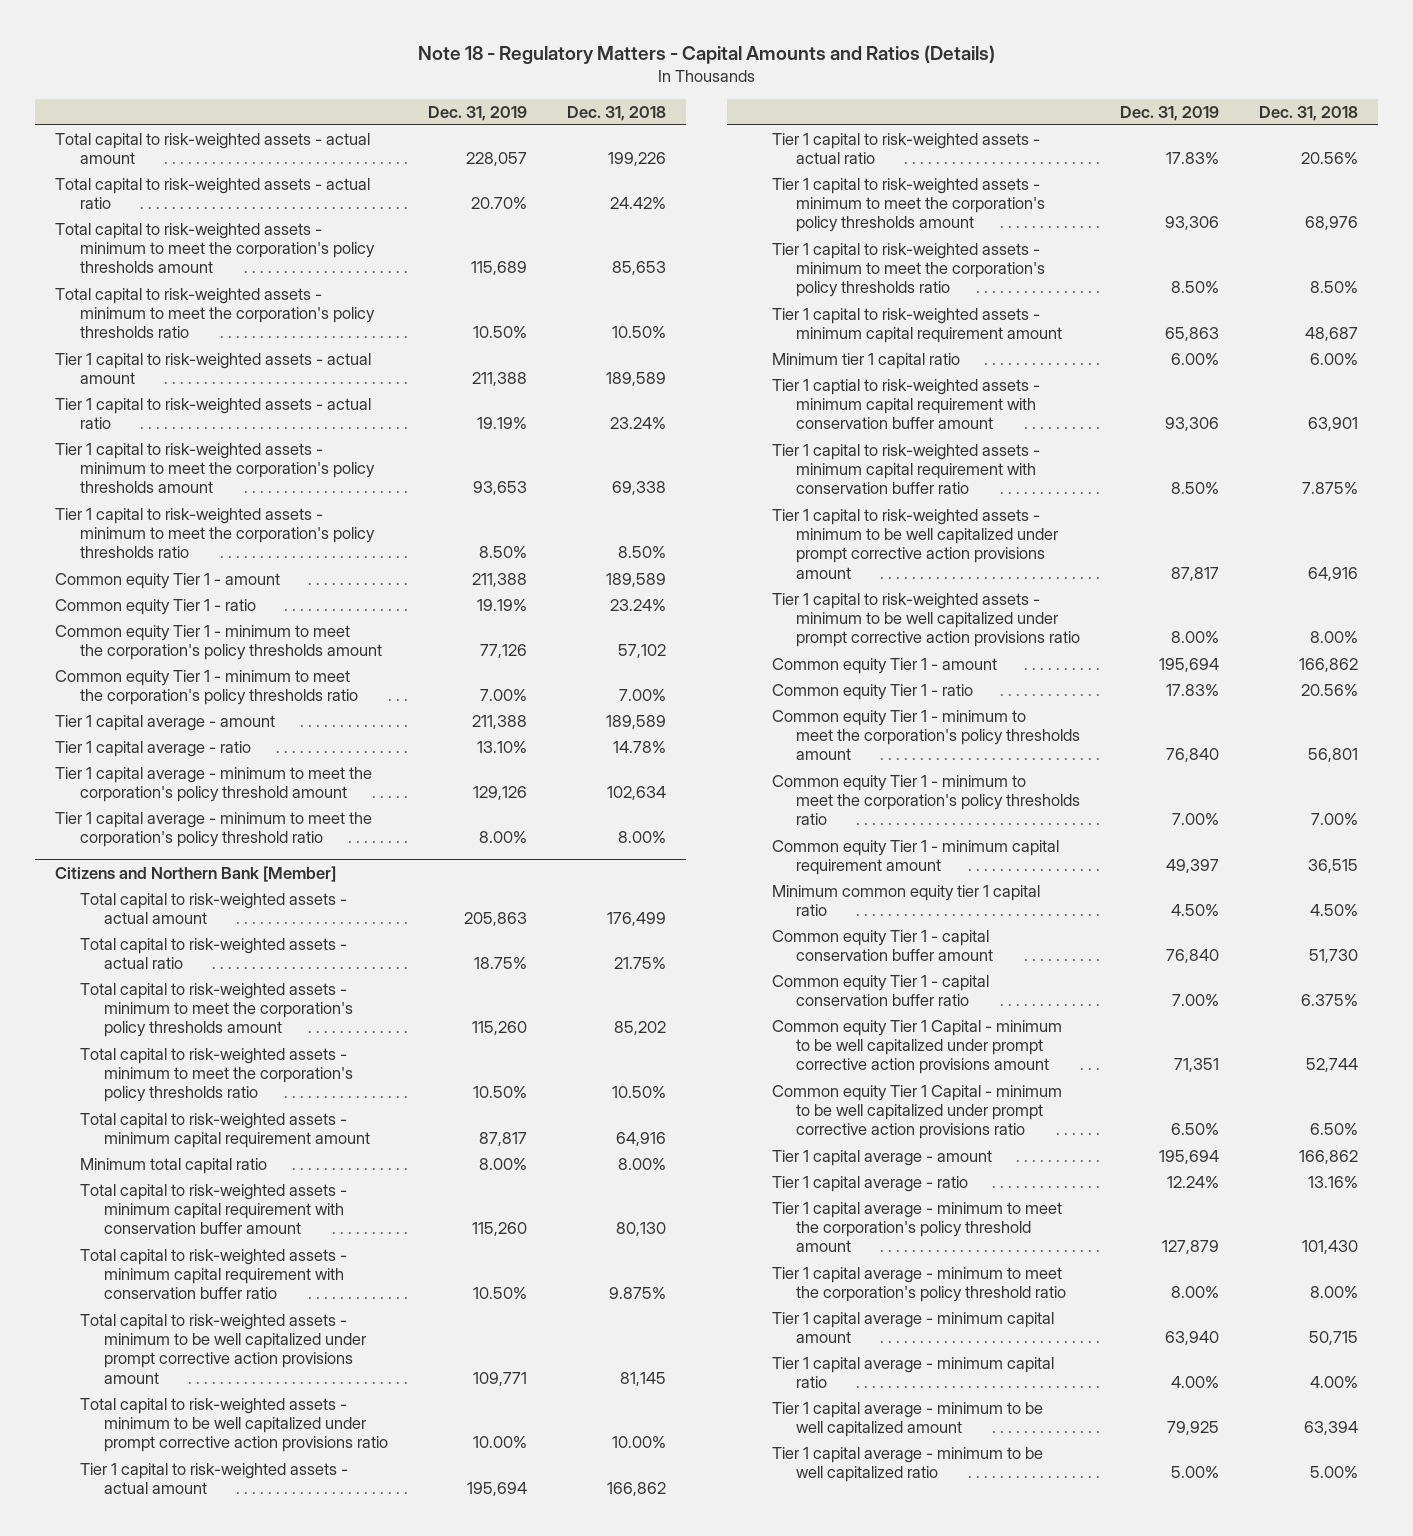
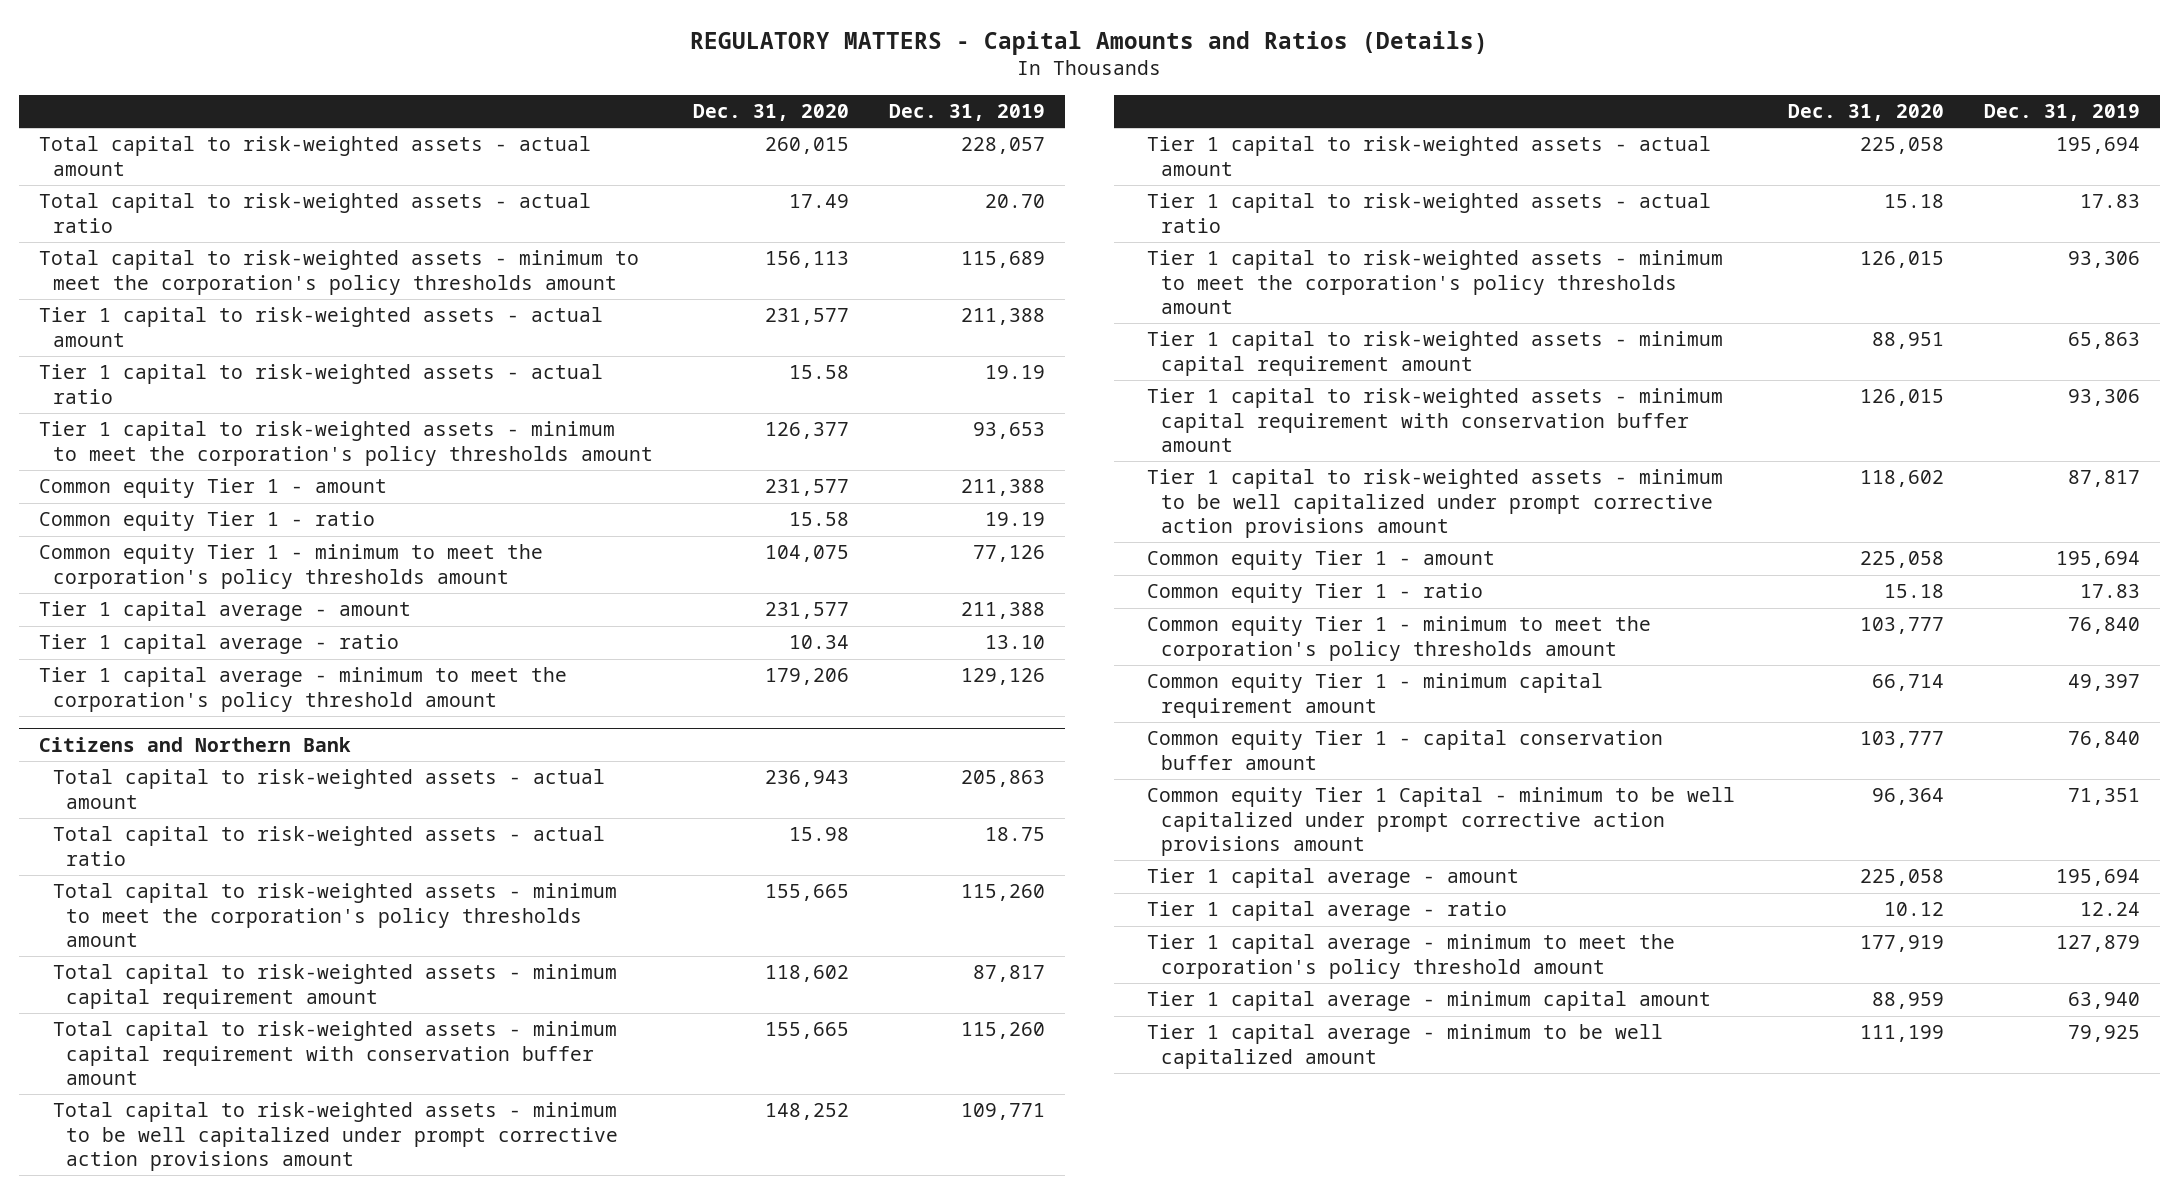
[417,45,995,65] Note 18 - Regulatory Matters - Capital Amounts and Ratios (Details) -> [690,30,1489,55] REGULATORY MATTERS - Capital Amounts and Ratios (Details)
[567,105,667,121] Dec. 31, 2018 -> none
none -> [692,103,849,121] Dec. 31, 2020
[471,197,528,210] 20.70% -> [984,194,1045,209] 20.70
[54,288,375,339] Total capital to risk-weighted assets - minimum to meet the corporation's policy thresholds ratio -> none
[477,417,528,430] 19.19% -> [984,365,1045,380] 19.19
[54,508,375,559] Tier 1 capital to risk-weighted assets - minimum to meet the corporation's policy thresholds ratio -> none
[477,599,528,612] 19.19% -> [984,512,1045,527] 19.19
[54,670,358,706] Common equity Tier 1 - minimum to meet the corporation's policy thresholds ratio -> none
[477,741,528,754] 13.10% -> [984,635,1045,650] 13.10
[54,812,372,848] Tier 1 capital average - minimum to meet the corporation's policy threshold ratio -> none
[54,865,336,882] Citizens and Northern Bank [Member] -> [38,736,351,752] Citizens and Northern Bank
[474,957,528,970] 18.75% -> [984,827,1045,842] 18.75
[79,1048,354,1103] Total capital to risk-weighted assets - minimum to meet the corporation's policy thresholds ratio -> none
[79,1158,267,1175] Minimum total capital ratio -> none
[79,1249,347,1300] Total capital to risk-weighted assets - minimum capital requirement with conservation buffer ratio -> none
[79,1398,389,1453] Total capital to risk-weighted assets - minimum to be well capitalized under prompt corrective action provisions ratio -> none
[1166,152,1220,165] 17.83% -> [2079,194,2140,209] 17.83
[771,243,1046,298] Tier 1 capital to risk-weighted assets - minimum to meet the corporation's policy thresholds ratio -> none
[771,353,960,370] Minimum tier 1 capital ratio -> none
[771,444,1040,495] Tier 1 capital to risk-weighted assets - minimum capital requirement with conservation buffer ratio -> none
[771,379,1040,430] Tier 1 captial to risk-weighted assets - minimum capital requirement with conservation buffer amount -> [1147,388,1724,453] Tier 1 capital to risk-weighted assets - minimum capital requirement with conservation buffer amount
[771,593,1081,648] Tier 1 capital to risk-weighted assets - minimum to be well capitalized under prompt corrective action provisions ratio -> none
[1166,684,1220,697] 17.83% -> [2079,584,2140,599] 17.83
[771,775,1081,826] Common equity Tier 1 - minimum to meet the corporation's policy thresholds ratio -> none
[771,885,1040,917] Minimum common equity tier 1 capital ratio -> none
[771,975,989,1007] Common equity Tier 1 - capital conservation buffer ratio -> none
[771,1085,1062,1140] Common equity Tier 1 Capital - minimum to be well capitalized under prompt corrective action provisions ratio -> none
[1167,1176,1220,1189] 12.24% -> [2079,902,2140,917] 12.24
[771,1267,1067,1303] Tier 1 capital average - minimum to meet the corporation's policy threshold ratio -> none
[771,1357,1054,1389] Tier 1 capital average - minimum capital ratio -> none
[771,1447,1043,1483] Tier 1 capital average - minimum to be well capitalized ratio -> none

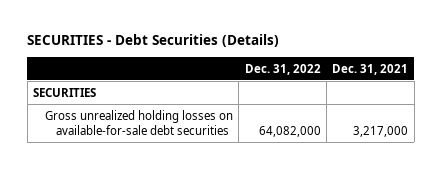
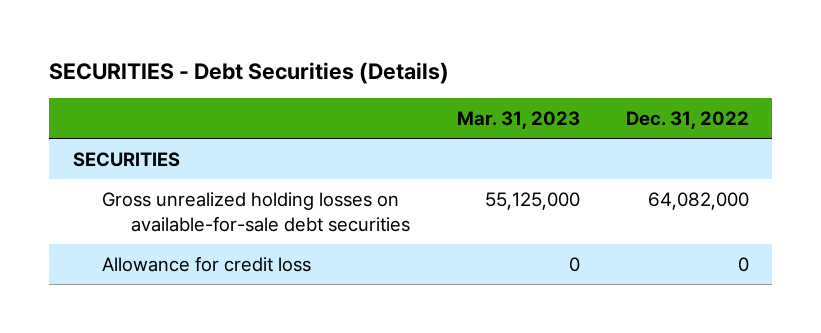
[332,63,409,75] Dec. 31, 2021 -> none
none -> [456,111,580,130] Mar. 31, 2023
none -> [101,255,311,272] Allowance for credit loss

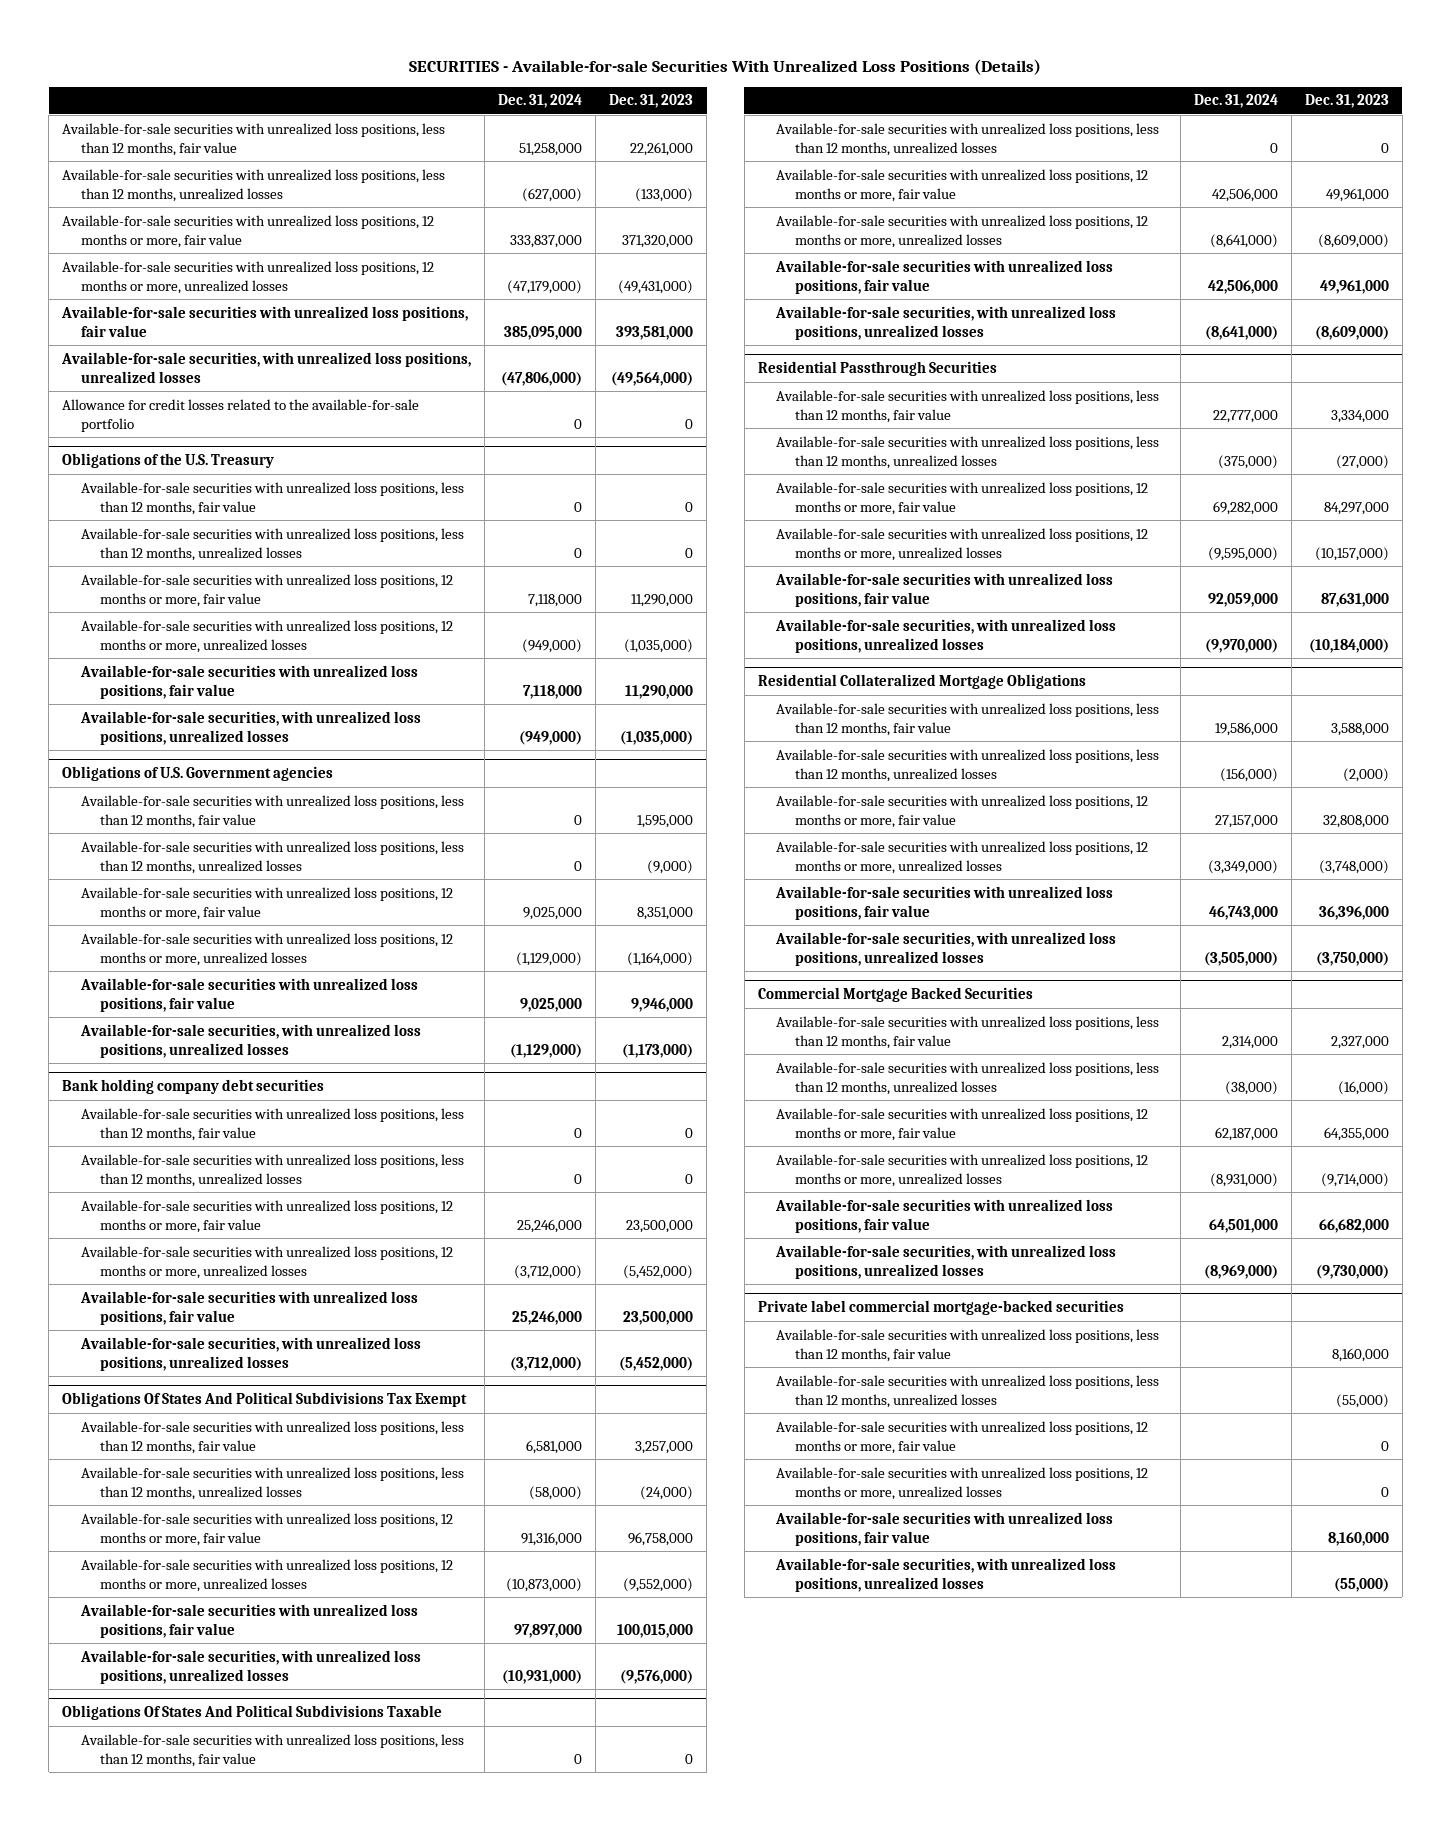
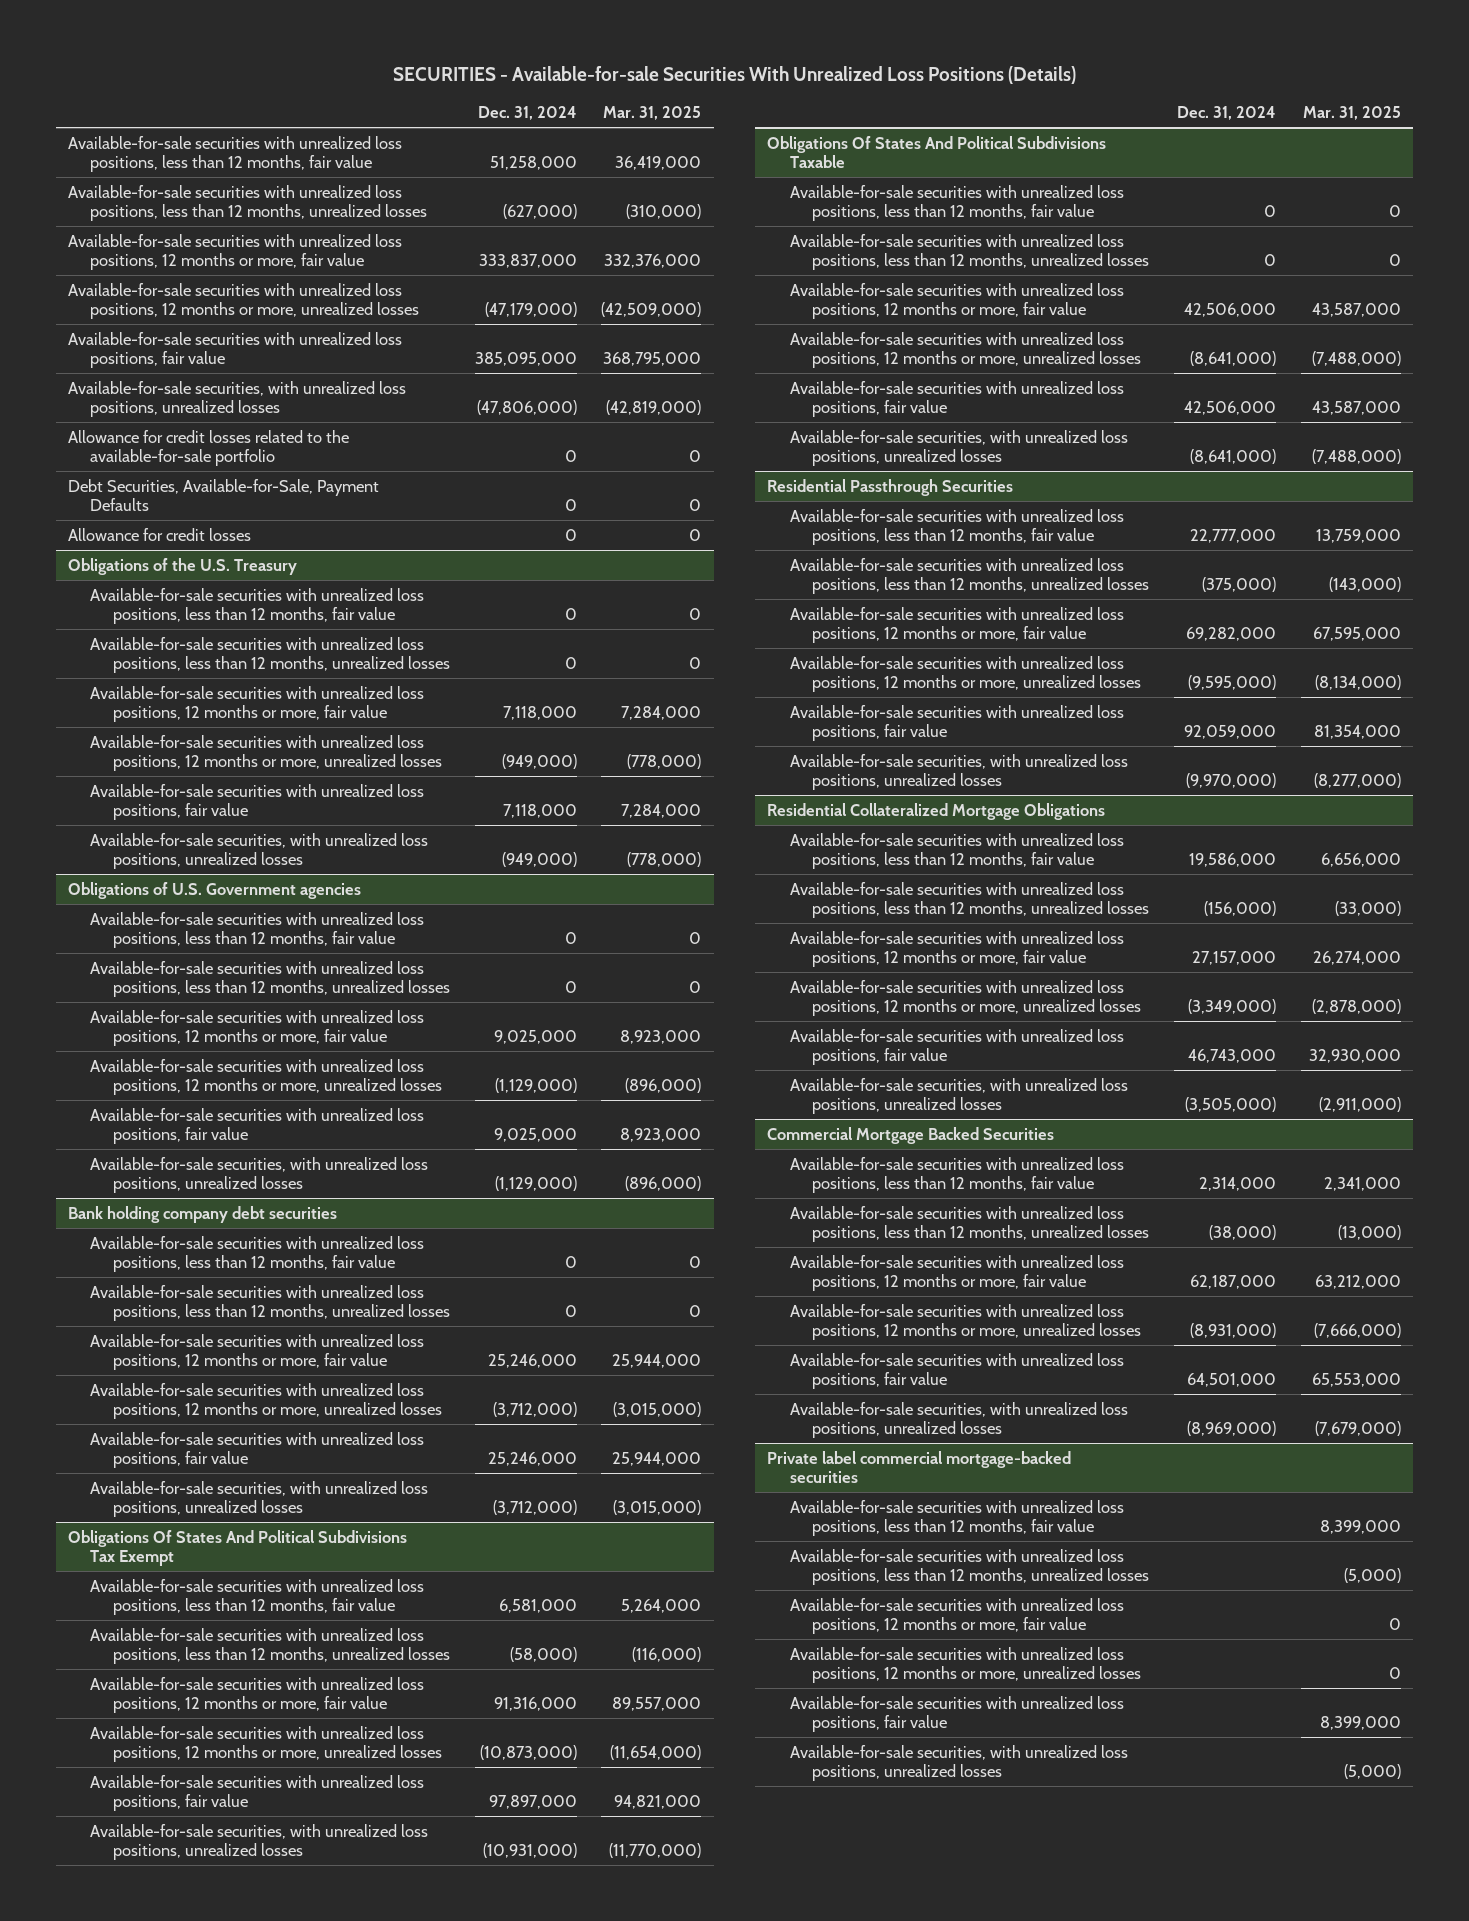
[609,94,694,109] Dec. 31, 2023 -> none
none -> [603,106,702,121] Mar. 31, 2025
none -> [67,478,379,511] Debt Securities, Available-for-Sale, Payment Defaults
none -> [67,527,251,541] Allowance for credit losses

